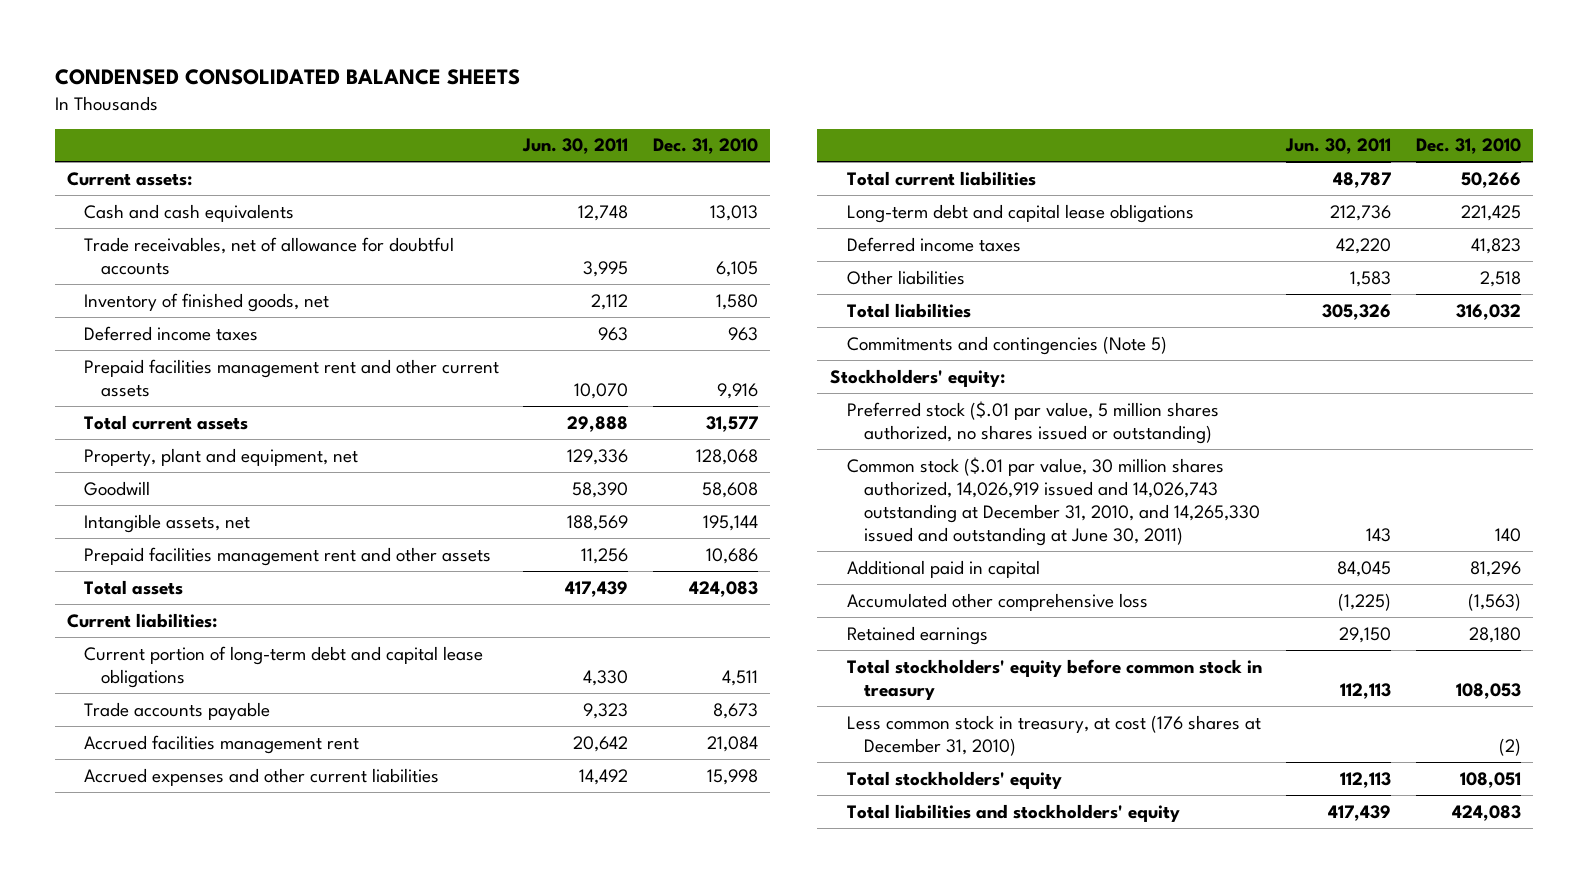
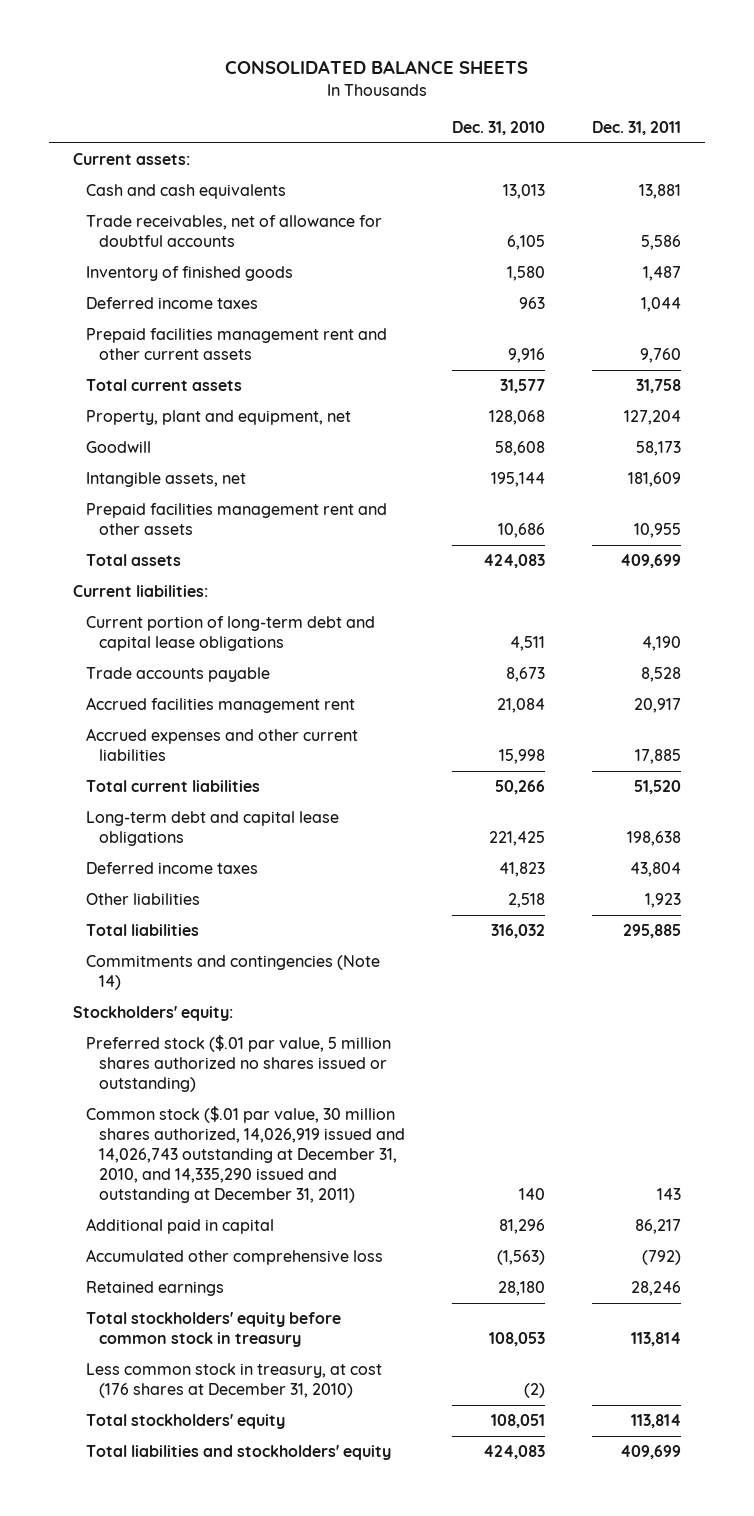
[54,69,520,86] CONDENSED CONSOLIDATED BALANCE SHEETS -> [224,59,528,74] CONSOLIDATED BALANCE SHEETS
[522,138,629,155] Jun. 30, 2011 -> none
none -> [592,120,682,135] Dec. 31, 2011
[84,292,330,312] Inventory of finished goods, net -> [85,266,293,282] Inventory of finished goods
[846,335,1167,355] Commitments and contingencies (Note 5) -> [85,955,380,991] Commitments and contingencies (Note 14)
[846,400,1219,444] Preferred stock ($.01 par value, 5 million shares authorized, no shares issued or outstanding) -> [85,1035,391,1093] Preferred stock ($.01 par value, 5 million shares authorized no shares issued or outstanding)
[846,456,1260,546] Common stock ($.01 par value, 30 million shares authorized, 14,026,919 issued and 14,026,743 outstanding at December 31, 2010, and 14,265,330 issued and outstanding at June 30, 2011) -> [85,1106,406,1204] Common stock ($.01 par value, 30 million shares authorized, 14,026,919 issued and 14,026,743 outstanding at December 31, 2010, and 14,335,290 issued and outstanding at December 31, 2011)

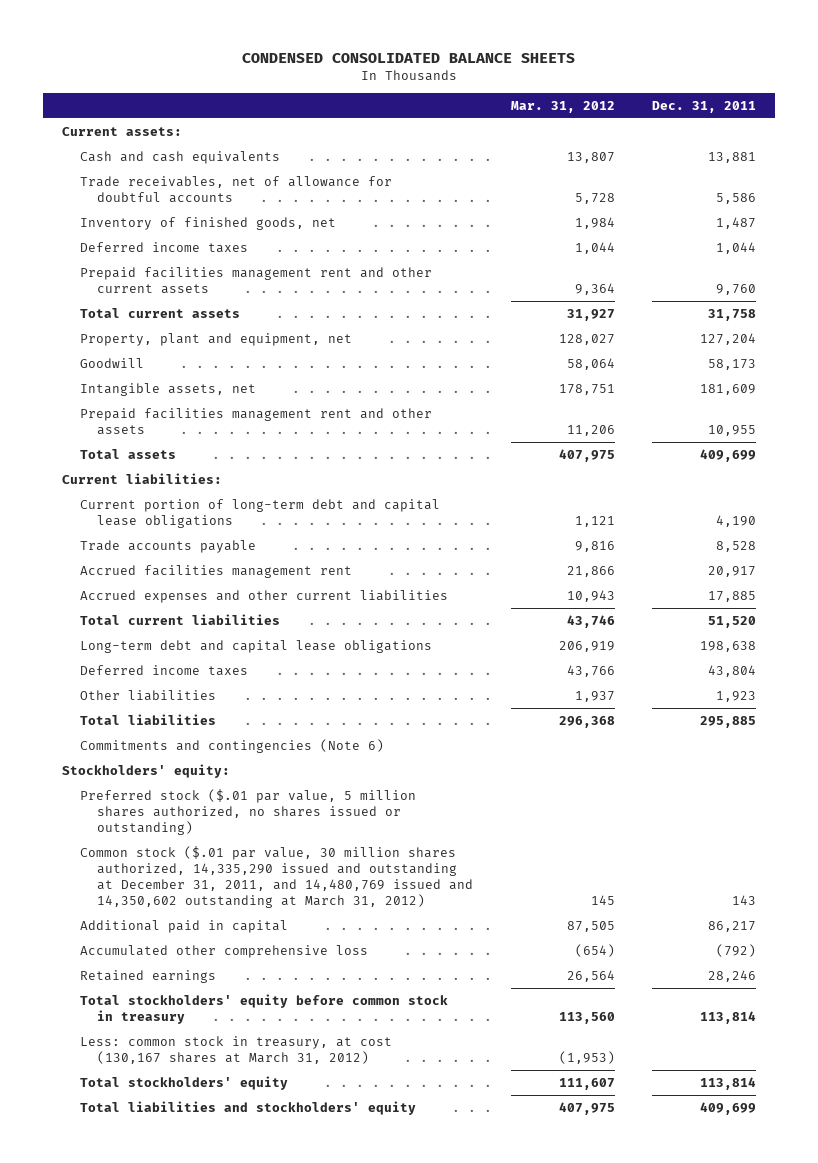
[224,59,528,74] CONSOLIDATED BALANCE SHEETS -> [241,52,575,63] CONDENSED CONSOLIDATED BALANCE SHEETS
[452,120,546,135] Dec. 31, 2010 -> none
none -> [510,100,615,113] Mar. 31, 2012
[85,266,293,282] Inventory of finished goods -> [79,217,336,231] Inventory of finished goods, net
[85,955,380,991] Commitments and contingencies (Note 14) -> [79,739,384,754] Commitments and contingencies (Note 6)
[85,1035,391,1093] Preferred stock ($.01 par value, 5 million shares authorized no shares issued or outstanding) -> [79,789,416,835] Preferred stock ($.01 par value, 5 million shares authorized, no shares issued or outstanding)
[85,1106,406,1204] Common stock ($.01 par value, 30 million shares authorized, 14,026,919 issued and 14,026,743 outstanding at December 31, 2010, and 14,335,290 issued and outstanding at December 31, 2011) -> [79,846,474,908] Common stock ($.01 par value, 30 million shares authorized, 14,335,290 issued and outstanding at December 31, 2011, and 14,480,769 issued and 14,350,602 outstanding at March 31, 2012)
[85,1363,382,1399] Less common stock in treasury, at cost (176 shares at December 31, 2010) -> [79,1036,392,1064] Less: common stock in treasury, at cost (130,167 shares at March 31, 2012)

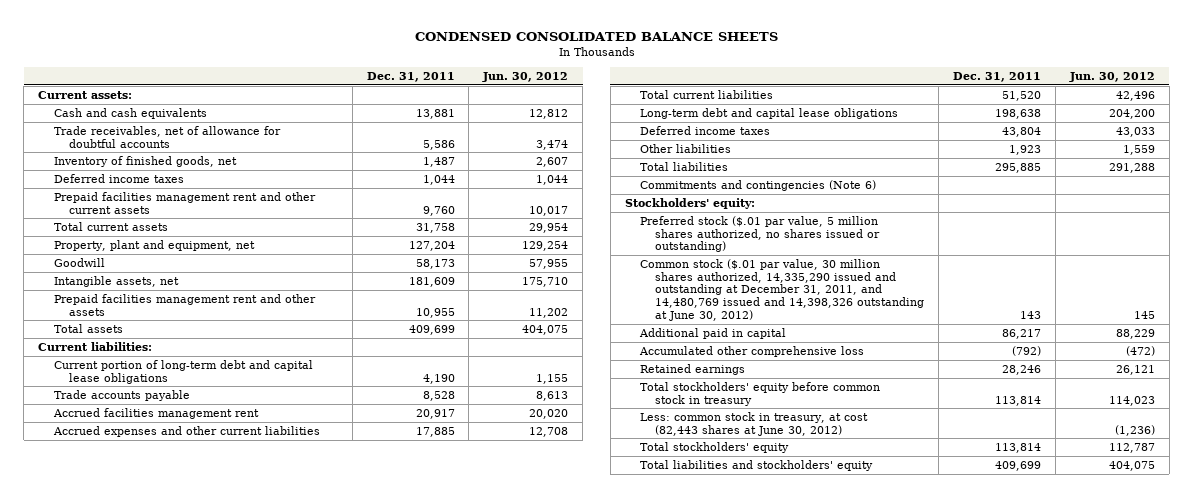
[510,100,615,113] Mar. 31, 2012 -> none
none -> [482,71,569,82] Jun. 30, 2012
[79,846,474,908] Common stock ($.01 par value, 30 million shares authorized, 14,335,290 issued and outstanding at December 31, 2011, and 14,480,769 issued and 14,350,602 outstanding at March 31, 2012) -> [639,258,925,322] Common stock ($.01 par value, 30 million shares authorized, 14,335,290 issued and outstanding at December 31, 2011, and 14,480,769 issued and 14,398,326 outstanding at June 30, 2012)
[79,1036,392,1064] Less: common stock in treasury, at cost (130,167 shares at March 31, 2012) -> [639,411,868,436] Less: common stock in treasury, at cost (82,443 shares at June 30, 2012)

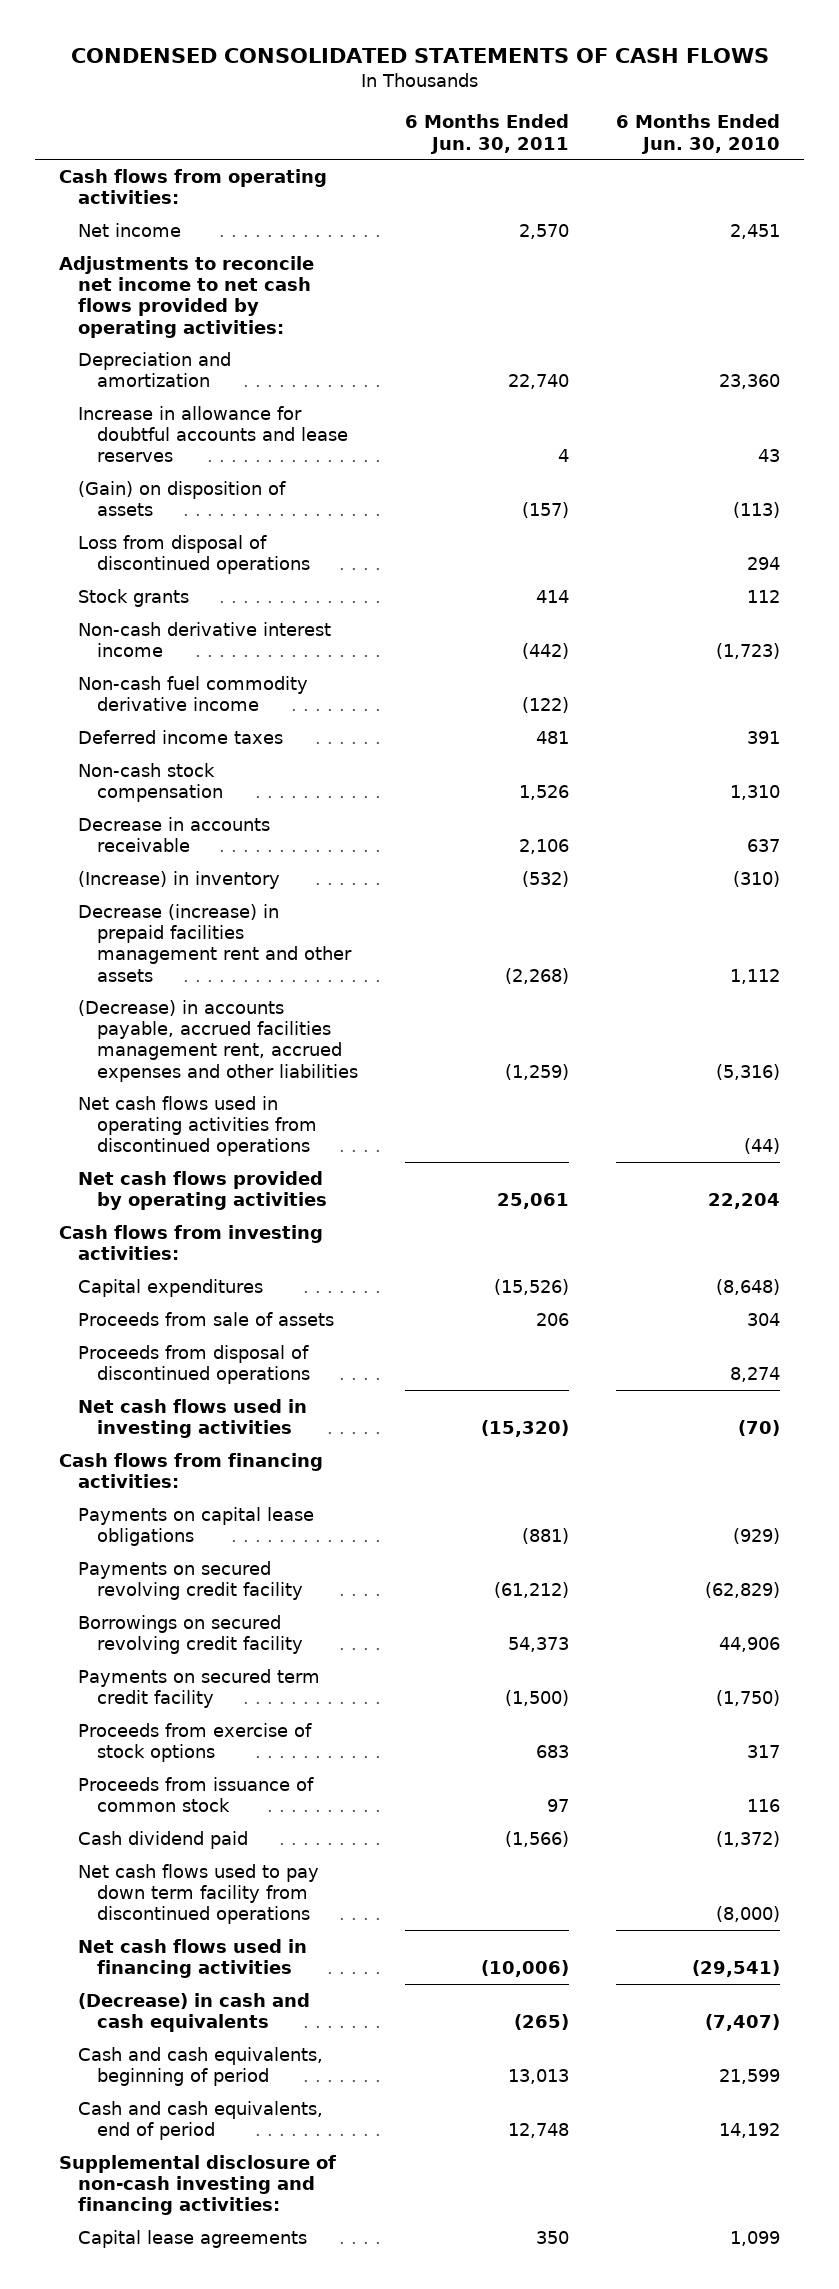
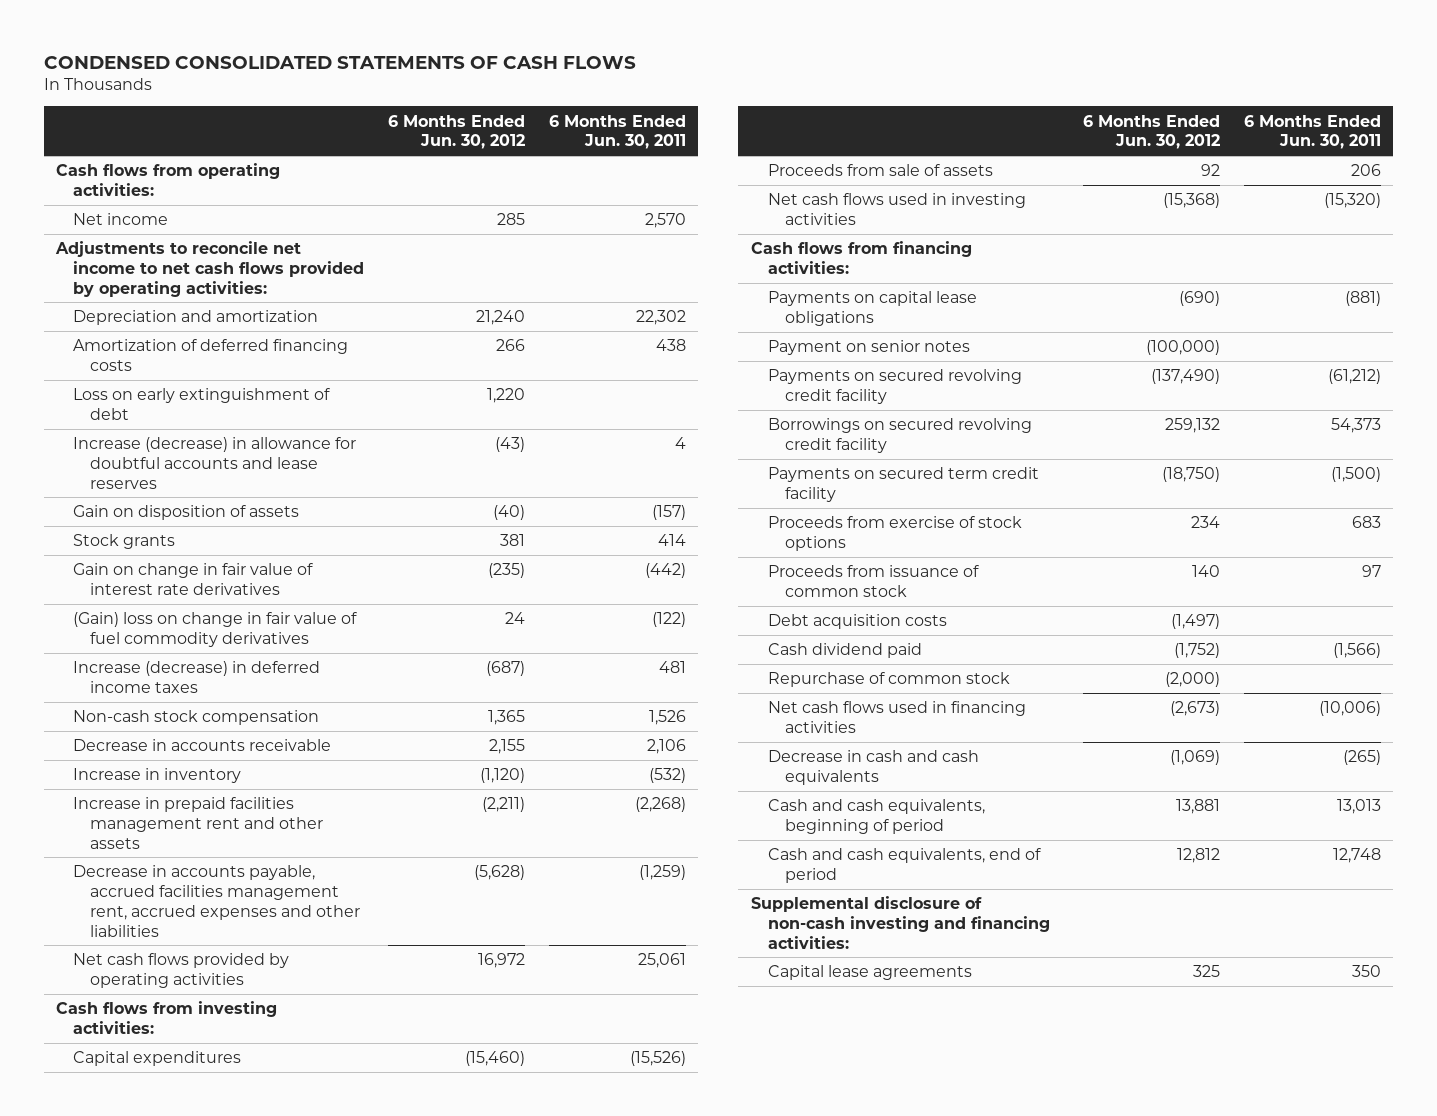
[616,114,781,154] 6 Months Ended Jun. 30, 2010 -> none
none -> [387,114,525,150] 6 Months Ended Jun. 30, 2012
[77,534,310,575] Loss from disposal of discontinued operations -> none
[508,374,570,390] 22,740 -> [636,310,687,326] 22,302
none -> [72,339,348,371] Amortization of deferred financing costs
none -> [72,388,330,420] Loss on early extinguishment of debt
[77,405,348,463] Increase in allowance for doubtful accounts and lease reserves -> [72,437,356,489] Increase (decrease) in allowance for doubtful accounts and lease reserves
[77,480,286,517] (Gain) on disposition of assets -> [72,505,299,521] Gain on disposition of assets
[77,621,331,658] Non-cash derivative interest income -> [72,563,313,595] Gain on change in fair value of interest rate derivatives
[77,675,308,712] Non-cash fuel commodity derivative income -> [72,612,357,647] (Gain) loss on change in fair value of fuel commodity derivatives
[77,729,283,744] Deferred income taxes -> [72,661,320,693] Increase (decrease) in deferred income taxes
[77,1095,317,1157] Net cash flows used in operating activities from discontinued operations -> none
[77,870,280,889] (Increase) in inventory -> [72,768,241,784] Increase in inventory
[77,903,352,982] Decrease (increase) in prepaid facilities management rent and other assets -> [72,797,323,849] Increase in prepaid facilities management rent and other assets
[77,999,358,1082] (Decrease) in accounts payable, accrued facilities management rent, accrued expenses and other liabilities -> [72,865,360,937] Decrease in accounts payable, accrued facilities management rent, accrued expenses and other liabilities
[77,1344,310,1385] Proceeds from disposal of discontinued operations -> none
none -> [767,340,970,356] Payment on senior notes
none -> [767,614,947,630] Debt acquisition costs
[77,1863,319,1925] Net cash flows used to pay down term facility from discontinued operations -> none
none -> [767,672,1010,688] Repurchase of common stock
[77,1992,310,2033] (Decrease) in cash and cash equivalents -> [767,750,979,785] Decrease in cash and cash equivalents

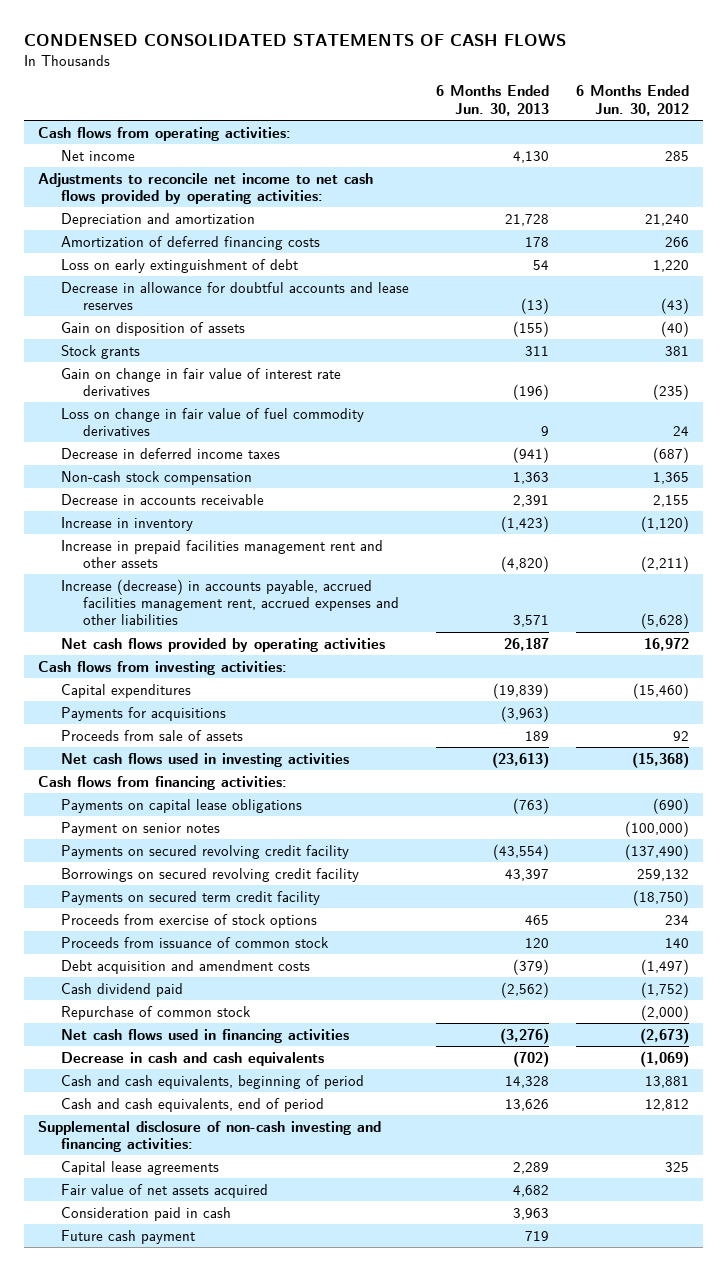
[549,114,687,150] 6 Months Ended Jun. 30, 2011 -> none
none -> [436,85,550,116] 6 Months Ended Jun. 30, 2013
[72,437,356,489] Increase (decrease) in allowance for doubtful accounts and lease reserves -> [60,281,409,310] Decrease in allowance for doubtful accounts and lease reserves
[72,612,357,647] (Gain) loss on change in fair value of fuel commodity derivatives -> [60,407,364,436] Loss on change in fair value of fuel commodity derivatives
[72,661,320,693] Increase (decrease) in deferred income taxes -> [60,447,280,459] Decrease in deferred income taxes
[72,865,360,937] Decrease in accounts payable, accrued facilities management rent, accrued expenses and other liabilities -> [60,578,400,625] Increase (decrease) in accounts payable, accrued facilities management rent, accrued expenses and other liabilities
none -> [60,706,226,721] Payments for acquisitions
[767,614,947,630] Debt acquisition costs -> [60,959,310,974] Debt acquisition and amendment costs
none -> [60,1183,268,1198] Fair value of net assets acquired
none -> [60,1206,231,1221] Consideration paid in cash
none -> [60,1229,195,1244] Future cash payment

